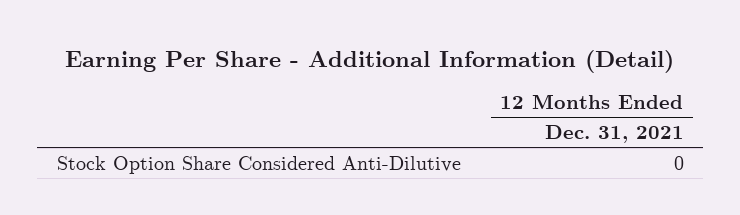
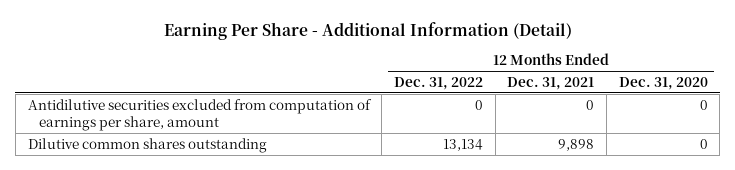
none -> [393,76,483,90] Dec. 31, 2022
none -> [618,76,708,90] Dec. 31, 2020
[56,155,461,174] Stock Option Share Considered Anti-Dilutive -> [27,98,372,131] Antidilutive securities excluded from computation of earnings per share, amount
none -> [27,137,267,153] Dilutive common shares outstanding

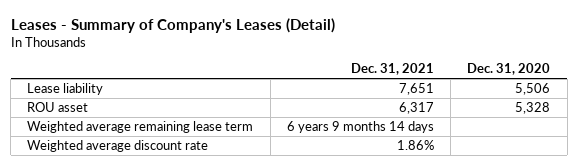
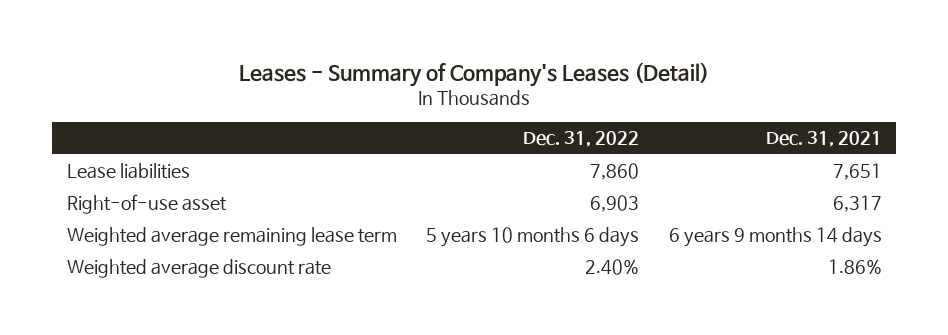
[467,63,551,76] Dec. 31, 2020 -> none
none -> [523,130,640,147] Dec. 31, 2022
[27,83,104,96] Lease liability -> [66,163,190,180] Lease liabilities
[27,102,89,113] ROU asset -> [66,194,227,215] Right-of-use asset

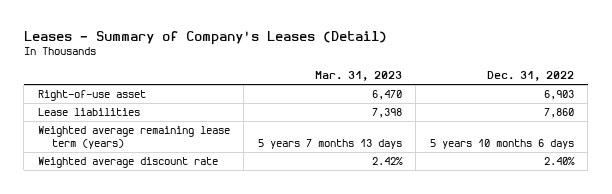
[765,130,882,147] Dec. 31, 2021 -> none
none -> [314,71,402,82] Mar. 31, 2023
[66,163,190,180] Lease liabilities -> [37,108,140,117] Lease liabilities
[66,227,397,247] Weighted average remaining lease term -> [37,126,230,149] Weighted average remaining lease term (years)

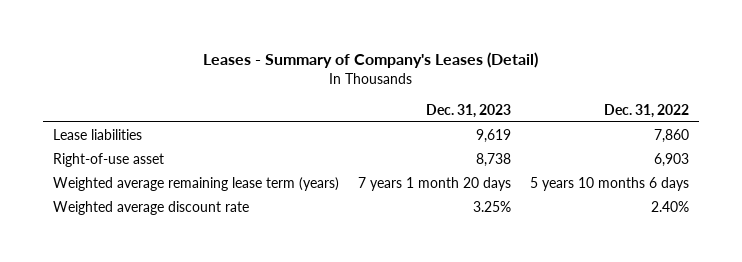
[314,71,402,82] Mar. 31, 2023 -> none
none -> [425,103,511,118] Dec. 31, 2023
[37,90,146,102] Right-of-use asset -> [52,152,164,167] Right-of-use asset

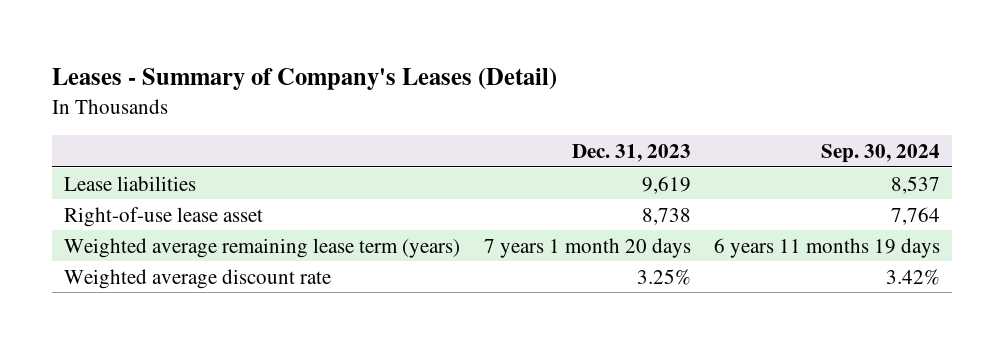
[603,103,689,118] Dec. 31, 2022 -> none
none -> [821,143,941,163] Sep. 30, 2024
[52,152,164,167] Right-of-use asset -> [64,206,264,227] Right-of-use lease asset

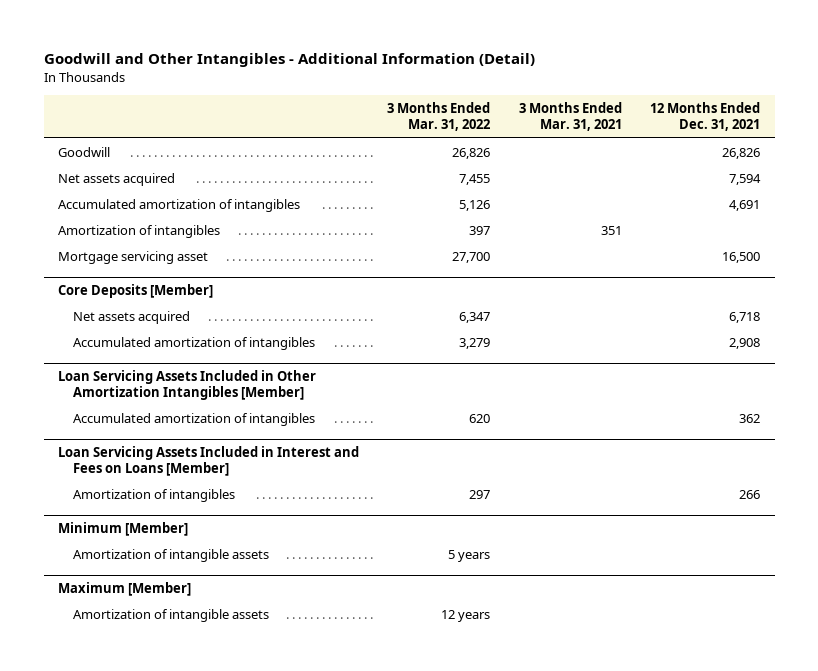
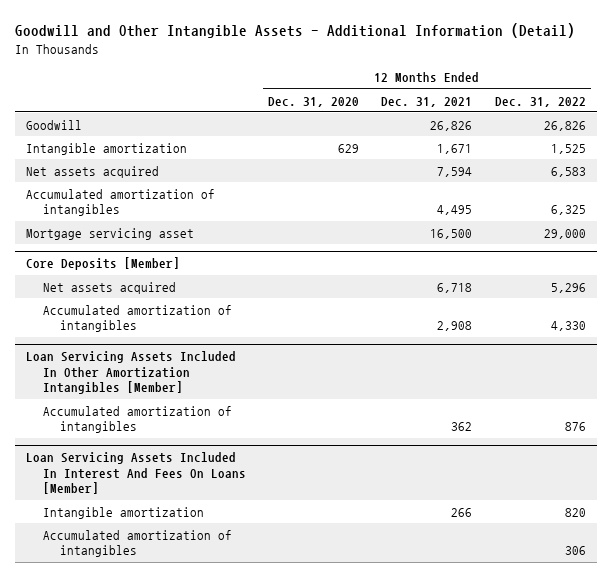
[43,53,535,68] Goodwill and Other Intangibles - Additional Information (Detail) -> [14,22,575,38] Goodwill and Other Intangible Assets - Additional Information (Detail)
[387,102,491,132] 3 Months Ended Mar. 31, 2022 -> none
[518,102,622,132] 3 Months Ended Mar. 31, 2021 -> none
none -> [268,96,360,107] Dec. 31, 2020
none -> [494,96,586,107] Dec. 31, 2022
none -> [25,142,187,155] Intangible amortization
[58,224,221,238] Amortization of intangibles -> none
[729,199,761,211] 4,691 -> [437,205,473,216] 4,495
[58,369,317,401] Loan Servicing Assets Included in Other Amortization Intangibles [Member] -> [25,351,236,395] Loan Servicing Assets Included In Other Amortization Intangibles [Member]
[58,521,189,536] Minimum [Member] -> none
[72,548,269,562] Amortization of intangible assets -> none
[58,581,192,596] Maximum [Member] -> none
[72,608,269,622] Amortization of intangible assets -> none
[58,445,360,477] Loan Servicing Assets Included in Interest and Fees on Loans [Member] -> [25,452,246,495] Loan Servicing Assets Included In Interest And Fees On Loans [Member]
[72,488,235,502] Amortization of intangibles -> [42,506,204,519] Intangible amortization
none -> [42,529,232,558] Accumulated amortization of intangibles

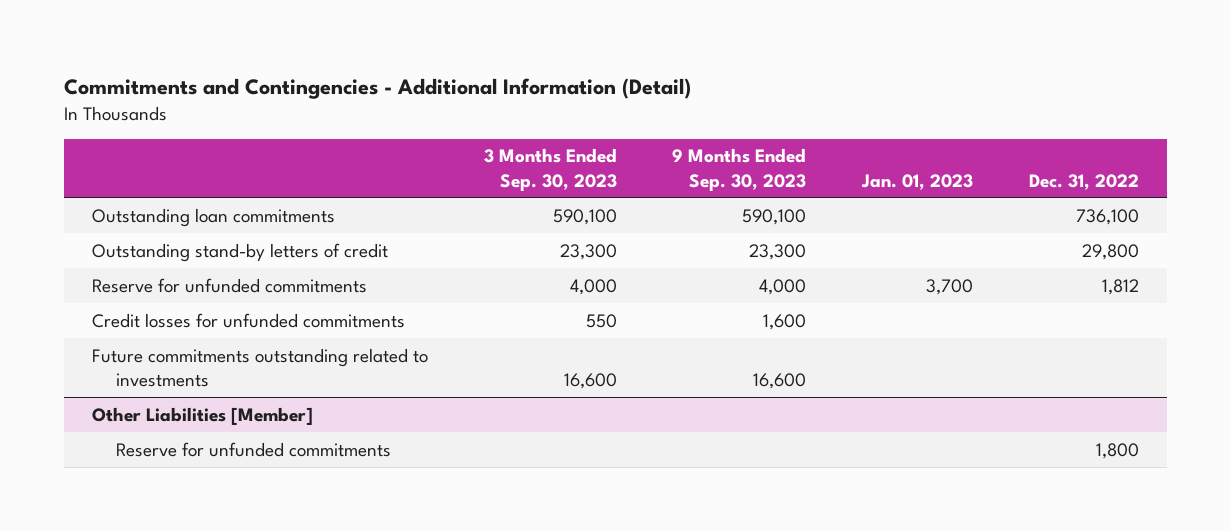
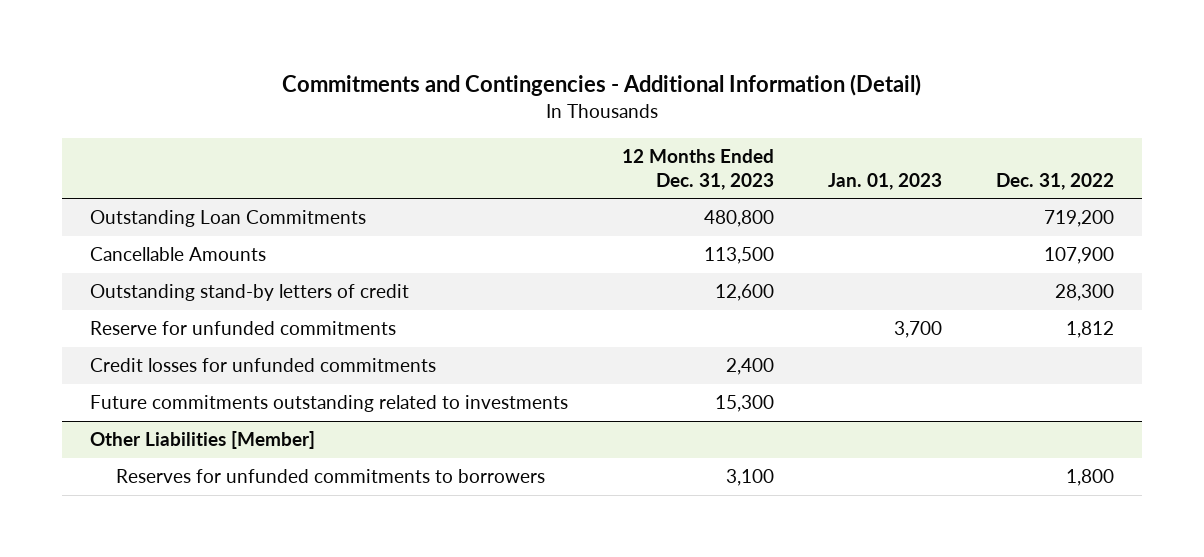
[483,148,617,191] 3 Months Ended Sep. 30, 2023 -> none
[672,148,807,191] 9 Months Ended Sep. 30, 2023 -> none
none -> [621,148,774,191] 12 Months Ended Dec. 31, 2023
[91,207,335,227] Outstanding loan commitments -> [89,210,366,228] Outstanding Loan Commitments
[1075,208,1139,225] 736,100 -> [1044,210,1115,228] 719,200
none -> [89,247,266,262] Cancellable Amounts
[1081,243,1139,260] 29,800 -> [1055,284,1115,302] 28,300
[115,441,391,457] Reserve for unfunded commitments -> none
none -> [115,469,545,484] Reserves for unfunded commitments to borrowers

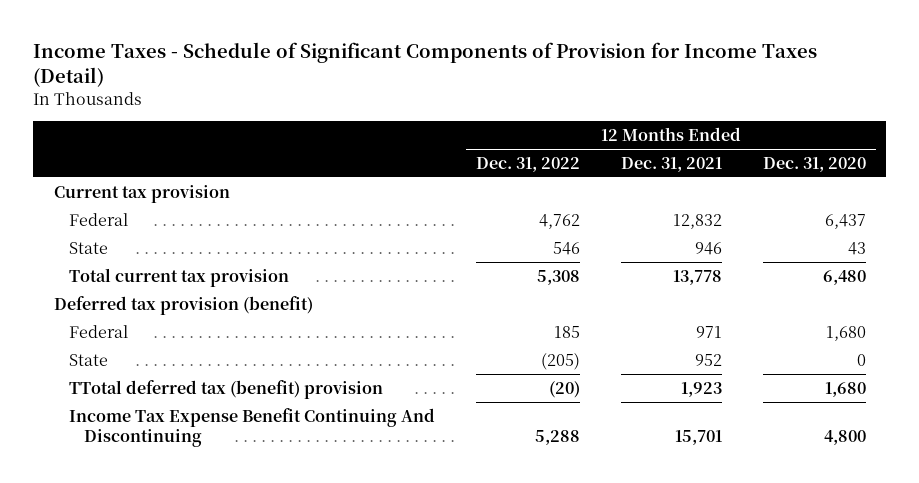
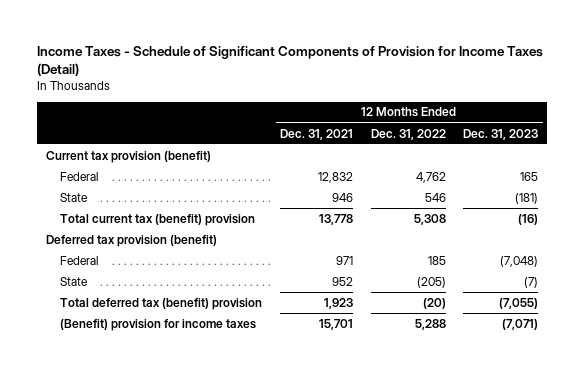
[762,156,866,172] Dec. 31, 2020 -> none
none -> [463,128,539,140] Dec. 31, 2023
[53,184,230,203] Current tax provision -> [46,150,212,163] Current tax provision (benefit)
[68,267,289,287] Total current tax provision -> [60,213,256,226] Total current tax (benefit) provision
[68,379,383,399] TTotal deferred tax (benefit) provision -> [60,297,263,310] Total deferred tax (benefit) provision
[68,407,435,448] Income Tax Expense Benefit Continuing And Discontinuing -> [60,318,257,331] (Benefit) provision for income taxes

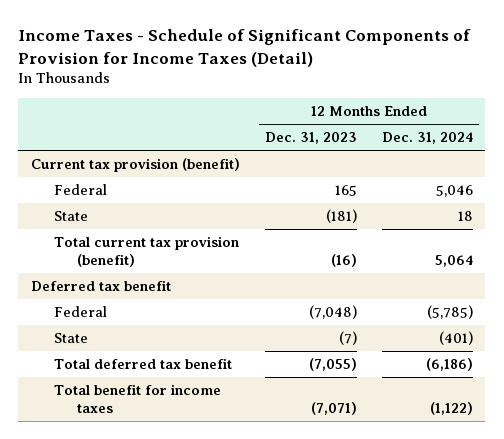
[279,128,353,140] Dec. 31, 2021 -> none
[370,128,446,140] Dec. 31, 2022 -> none
none -> [381,132,473,145] Dec. 31, 2024
[60,213,256,226] Total current tax (benefit) provision -> [54,236,240,267] Total current tax provision (benefit)
[46,234,218,247] Deferred tax provision (benefit) -> [30,280,171,292] Deferred tax benefit
[60,297,263,310] Total deferred tax (benefit) provision -> [54,358,233,370] Total deferred tax benefit
[60,318,257,331] (Benefit) provision for income taxes -> [54,384,222,413] Total benefit for income taxes

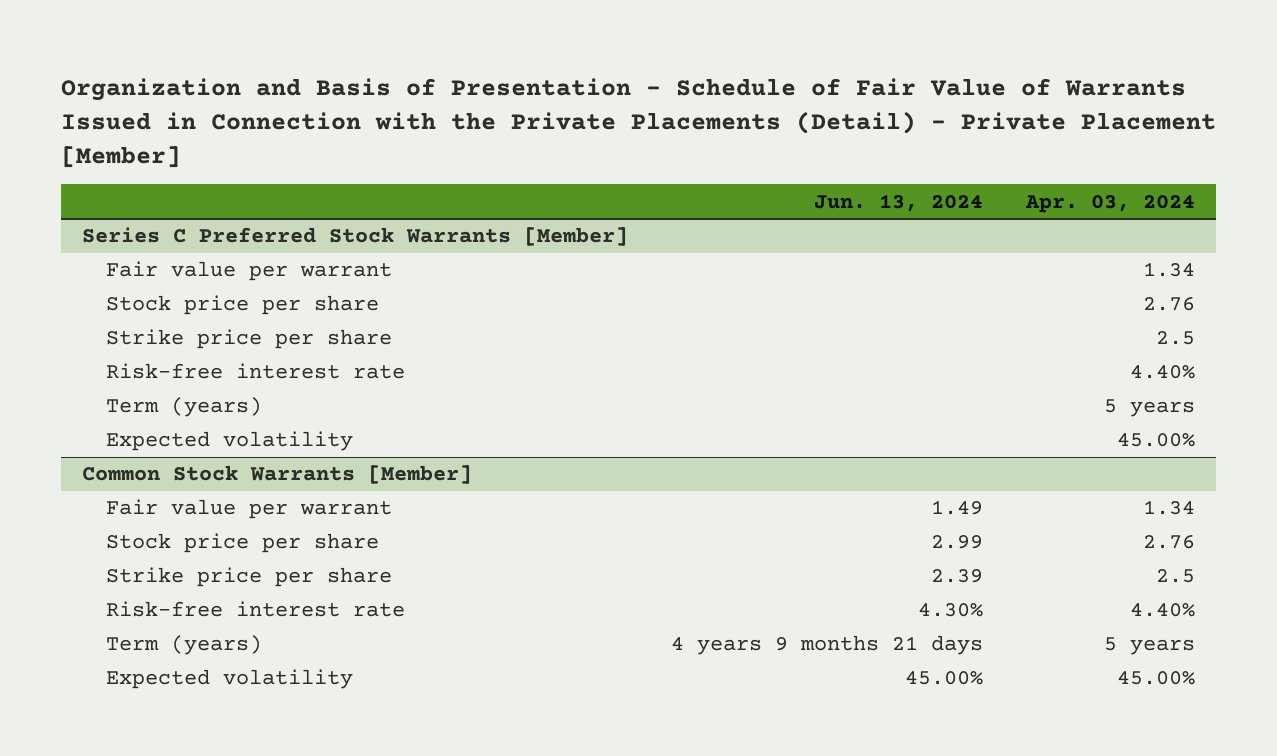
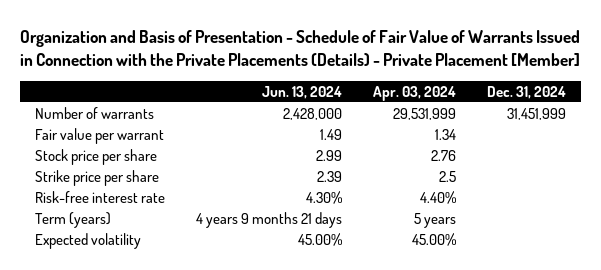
[60,77,1216,168] Organization and Basis of Presentation - Schedule of Fair Value of Warrants Issued in Connection with the Private Placements (Detail) - Private Placement [Member] -> [20,30,581,66] Organization and Basis of Presentation - Schedule of Fair Value of Warrants Issued in Connection with the Private Placements (Details) - Private Placement [Member]
none -> [486,85,566,99] Dec. 31, 2024
[81,227,628,247] Series C Preferred Stock Warrants [Member] -> none
[106,261,393,282] Fair value per warrant -> none
[106,295,380,316] Stock price per share -> none
[106,329,393,350] Strike price per share -> none
[106,363,406,380] Risk-free interest rate -> none
[106,397,263,418] Term (years) -> none
[106,431,354,452] Expected volatility -> none
[81,465,472,485] Common Stock Warrants [Member] -> none
none -> [35,106,155,119] Number of warrants

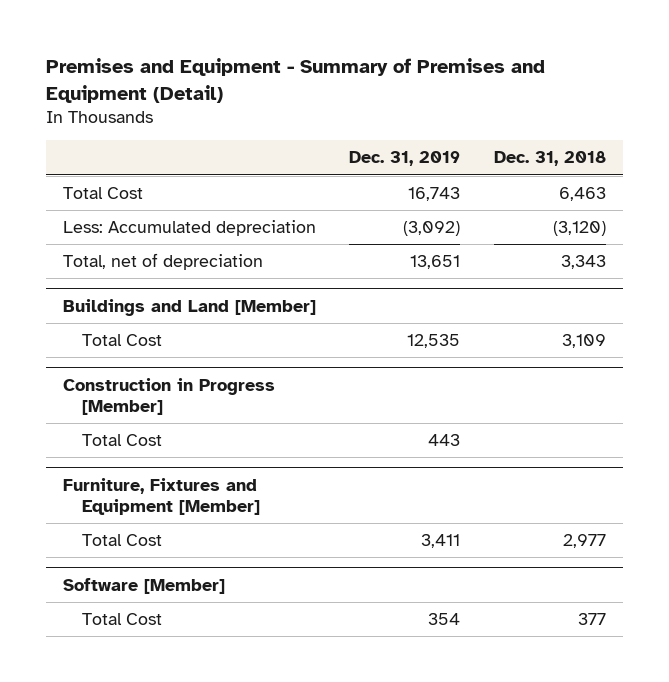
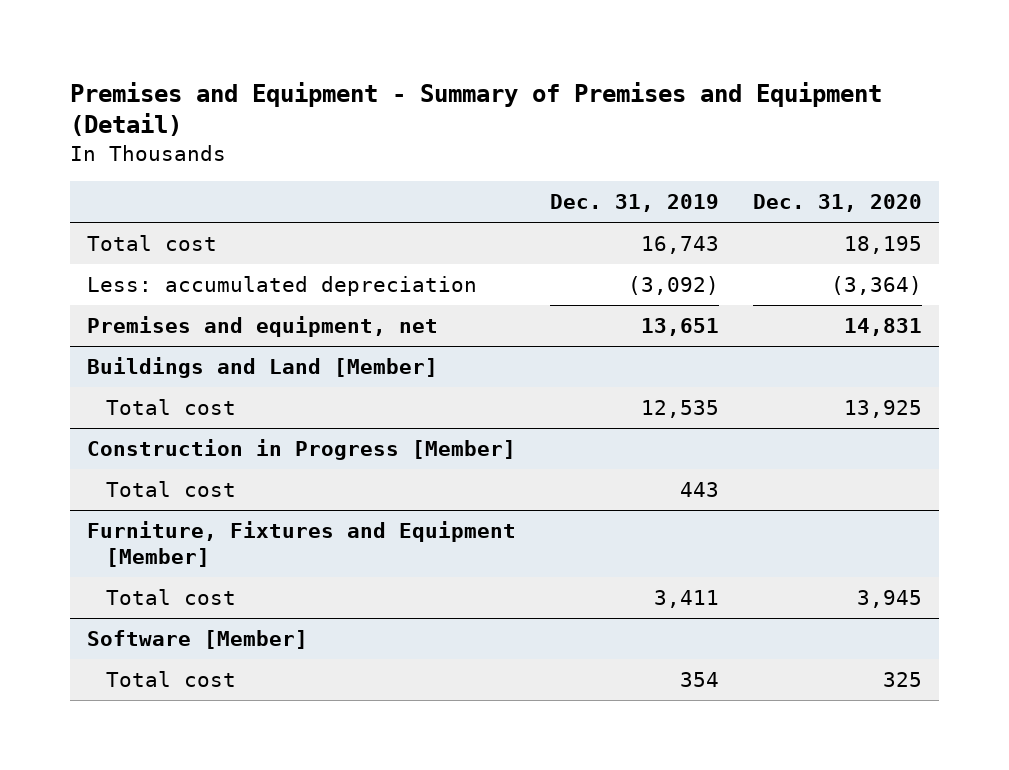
[494,151,607,167] Dec. 31, 2018 -> none
none -> [752,194,922,213] Dec. 31, 2020
[62,187,143,200] Total Cost -> [86,234,217,251] Total cost
[62,220,316,237] Less: Accumulated depreciation -> [86,275,477,296] Less: accumulated depreciation
[62,253,263,271] Total, net of depreciation -> [86,315,438,337] Premises and equipment, net
[81,334,162,347] Total Cost -> [105,398,236,415] Total cost
[81,434,162,447] Total Cost -> [105,480,236,497] Total cost
[81,534,162,547] Total Cost -> [105,588,236,605] Total cost
[81,613,162,626] Total Cost -> [105,670,236,687] Total cost

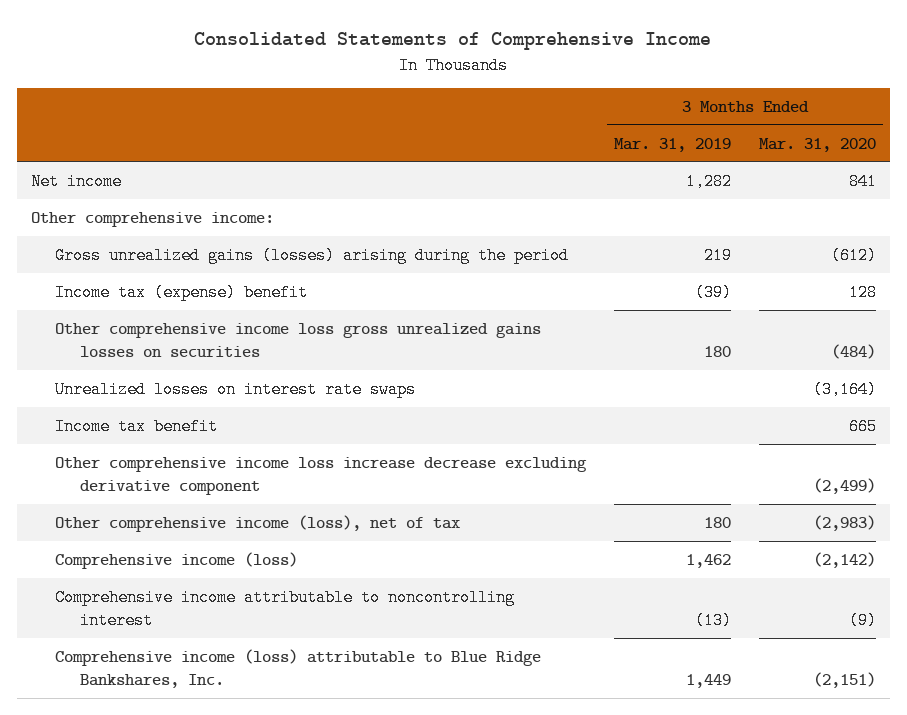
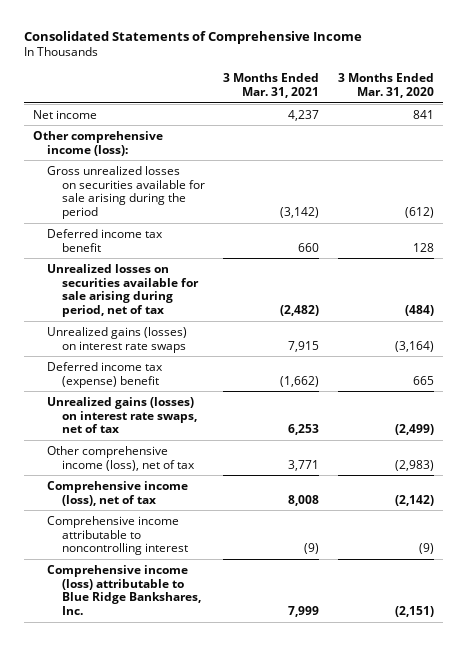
[614,137,732,152] Mar. 31, 2019 -> none
none -> [223,73,320,99] 3 Months Ended Mar. 31, 2021
[30,211,274,227] Other comprehensive income: -> [32,130,163,156] Other comprehensive income (loss):
[55,246,570,264] Gross unrealized gains (losses) arising during the period -> [47,165,205,220] Gross unrealized losses on securities available for sale arising during the period
[55,283,309,301] Income tax (expense) benefit -> [47,228,164,252] Deferred income tax benefit
[55,322,542,357] Other comprehensive income loss gross unrealized gains losses on securities -> [47,263,199,318] Unrealized losses on securities available for sale arising during period, net of tax
[55,380,417,398] Unrealized losses on interest rate swaps -> [47,326,188,353] Unrealized gains (losses) on interest rate swaps
[55,417,219,435] Income tax benefit -> [47,361,164,388] Deferred income tax (expense) benefit
[55,456,588,495] Other comprehensive income loss increase decrease excluding derivative component -> [47,396,197,434] Unrealized gains (losses) on interest rate swaps, net of tax
[55,551,299,569] Comprehensive income (loss) -> [47,480,189,506] Comprehensive income (loss), net of tax

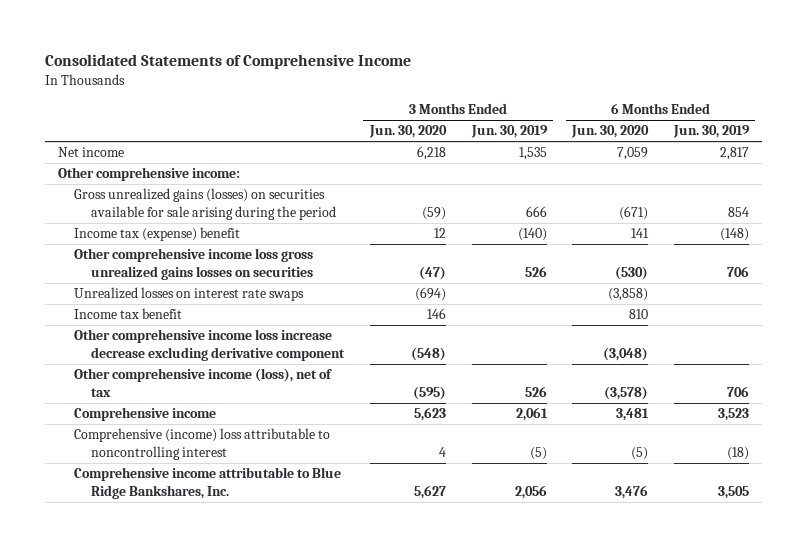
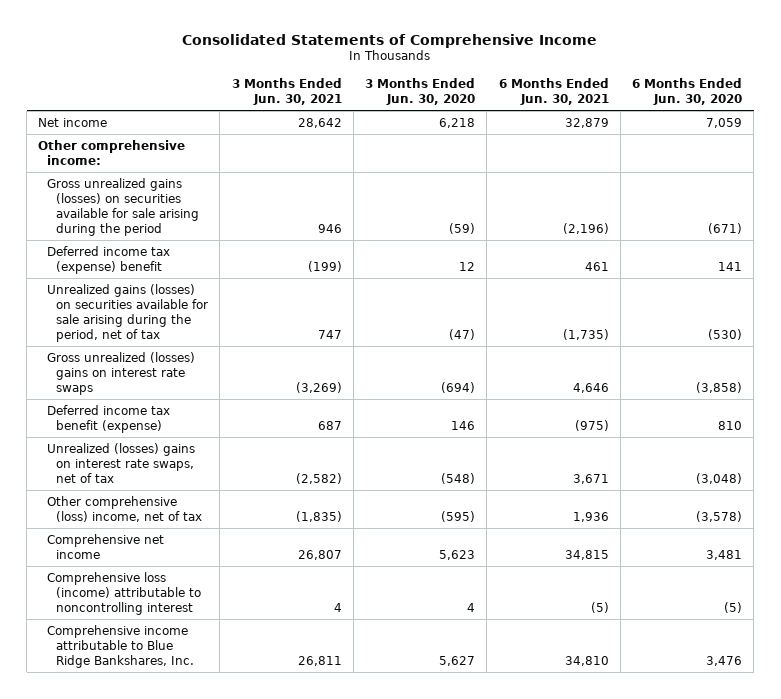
[470,125,548,139] Jun. 30, 2019 -> none
[673,125,751,139] Jun. 30, 2019 -> none
none -> [231,77,342,105] 3 Months Ended Jun. 30, 2021
none -> [498,77,609,105] 6 Months Ended Jun. 30, 2021
[74,227,241,242] Income tax (expense) benefit -> [47,245,171,274] Deferred income tax (expense) benefit
[74,248,314,281] Other comprehensive income loss gross unrealized gains losses on securities -> [47,283,209,342] Unrealized gains (losses) on securities available for sale arising during the period, net of tax
[74,287,305,302] Unrealized losses on interest rate swaps -> [47,351,196,395] Gross unrealized (losses) gains on interest rate swaps
[74,308,183,320] Income tax benefit -> [47,404,171,433] Deferred income tax benefit (expense)
[74,329,346,362] Other comprehensive income loss increase decrease excluding derivative component -> [47,442,196,483] Unrealized (losses) gains on interest rate swaps, net of tax
[74,368,333,398] Other comprehensive income (loss), net of tax -> [47,495,203,522] Other comprehensive (loss) income, net of tax
[74,407,217,422] Comprehensive income -> [47,533,165,559] Comprehensive net income
[74,428,331,461] Comprehensive (income) loss attributable to noncontrolling interest -> [47,571,202,615] Comprehensive loss (income) attributable to noncontrolling interest

